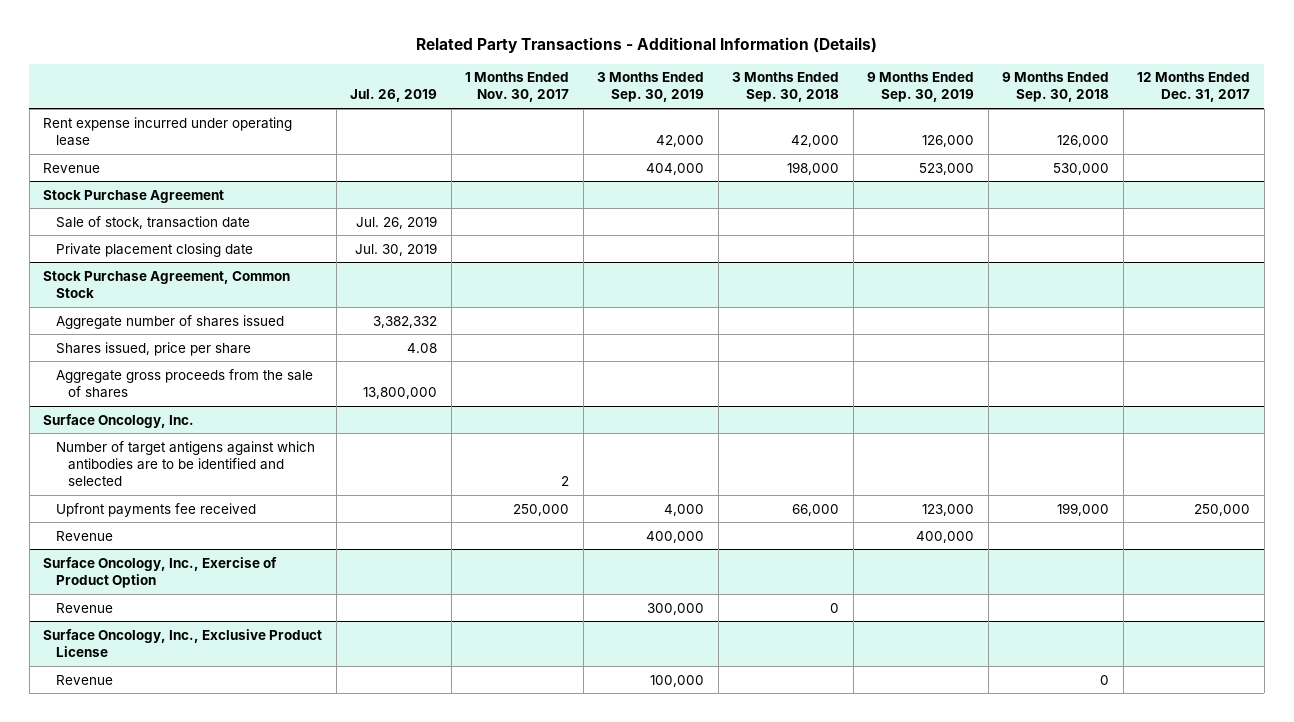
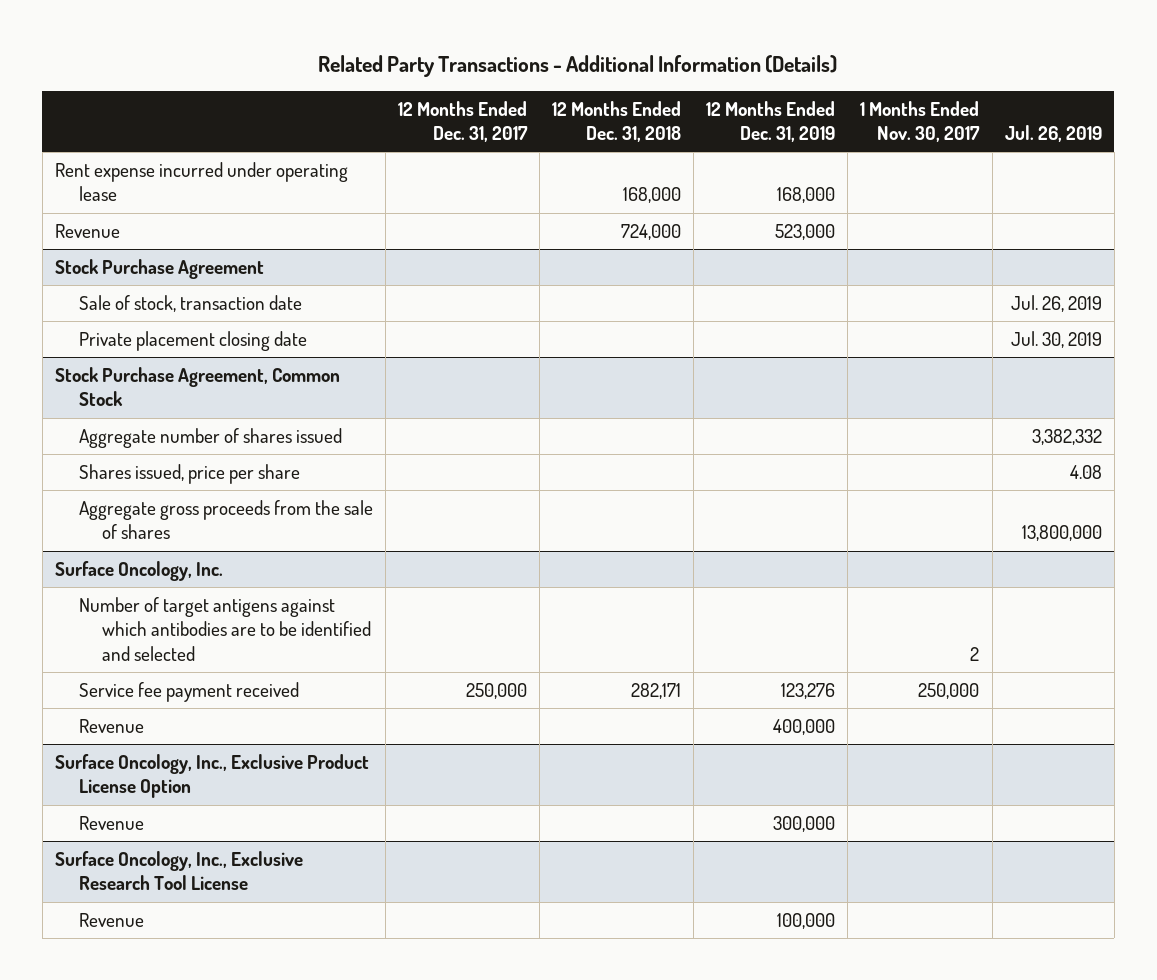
[597,72,705,103] 3 Months Ended Sep. 30, 2019 -> none
[732,72,840,103] 3 Months Ended Sep. 30, 2018 -> none
[867,72,975,103] 9 Months Ended Sep. 30, 2019 -> none
[1002,72,1110,103] 9 Months Ended Sep. 30, 2018 -> none
none -> [552,100,682,143] 12 Months Ended Dec. 31, 2018
none -> [706,100,836,143] 12 Months Ended Dec. 31, 2019
[55,502,256,517] Upfront payments fee received -> [78,681,299,702] Service fee payment received
[43,556,278,588] Surface Oncology, Inc., Exercise of Product Option -> none
[55,602,113,613] Revenue -> none
[43,628,323,657] Surface Oncology, Inc., Exclusive Product License -> [55,753,370,799] Surface Oncology, Inc., Exclusive Product License Option
none -> [55,850,304,891] Surface Oncology, Inc., Exclusive Research Tool License
none -> [78,912,144,927] Revenue

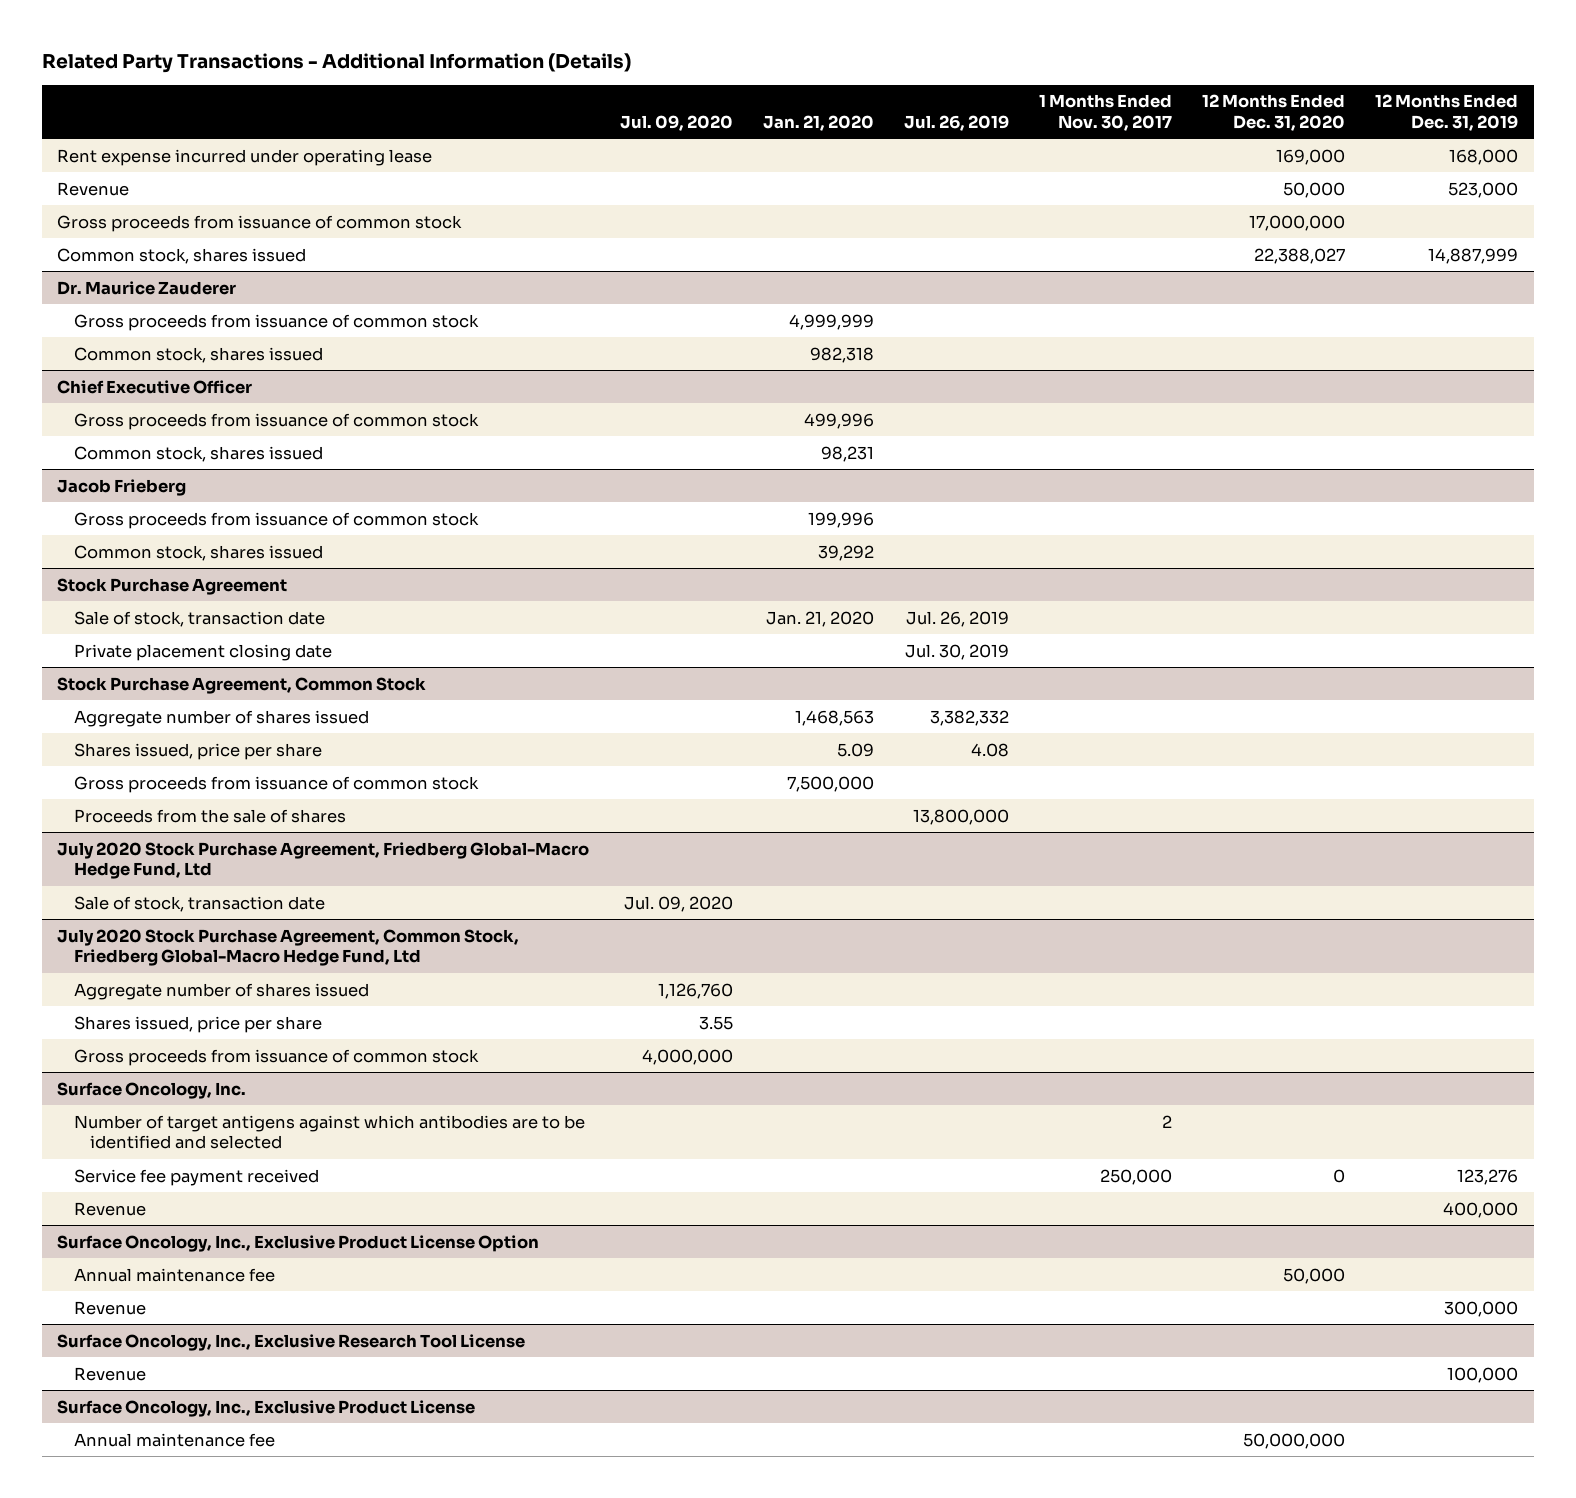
[397,100,528,143] 12 Months Ended Dec. 31, 2017 -> none
[552,100,682,143] 12 Months Ended Dec. 31, 2018 -> none
none -> [619,114,733,131] Jul. 09, 2020
none -> [762,114,874,131] Jan. 21, 2020
none -> [1202,94,1346,131] 12 Months Ended Dec. 31, 2020
none -> [57,214,463,232] Gross proceeds from issuance of common stock
none -> [57,247,307,264] Common stock, shares issued
none -> [57,280,237,295] Dr. Maurice Zauderer
none -> [73,313,479,331] Gross proceeds from issuance of common stock
none -> [73,346,323,363] Common stock, shares issued
none -> [57,379,253,394] Chief Executive Officer
none -> [73,412,479,430] Gross proceeds from issuance of common stock
none -> [73,445,323,462] Common stock, shares issued
none -> [57,478,187,496] Jacob Frieberg
none -> [73,511,479,529] Gross proceeds from issuance of common stock
none -> [73,544,323,561] Common stock, shares issued
none -> [73,775,479,793] Gross proceeds from issuance of common stock
[78,499,373,540] Aggregate gross proceeds from the sale of shares -> [73,808,346,823] Proceeds from the sale of shares
none -> [57,841,590,880] July 2020 Stock Purchase Agreement, Friedberg Global-Macro Hedge Fund, Ltd
none -> [73,895,325,912] Sale of stock, transaction date
none -> [57,928,520,967] July 2020 Stock Purchase Agreement, Common Stock, Friedberg Global-Macro Hedge Fund, Ltd
none -> [73,982,369,1000] Aggregate number of shares issued
none -> [73,1015,322,1033] Shares issued, price per share
none -> [73,1048,479,1066] Gross proceeds from issuance of common stock
none -> [73,1267,275,1282] Annual maintenance fee
none -> [57,1399,476,1417] Surface Oncology, Inc., Exclusive Product License
none -> [73,1432,275,1447] Annual maintenance fee

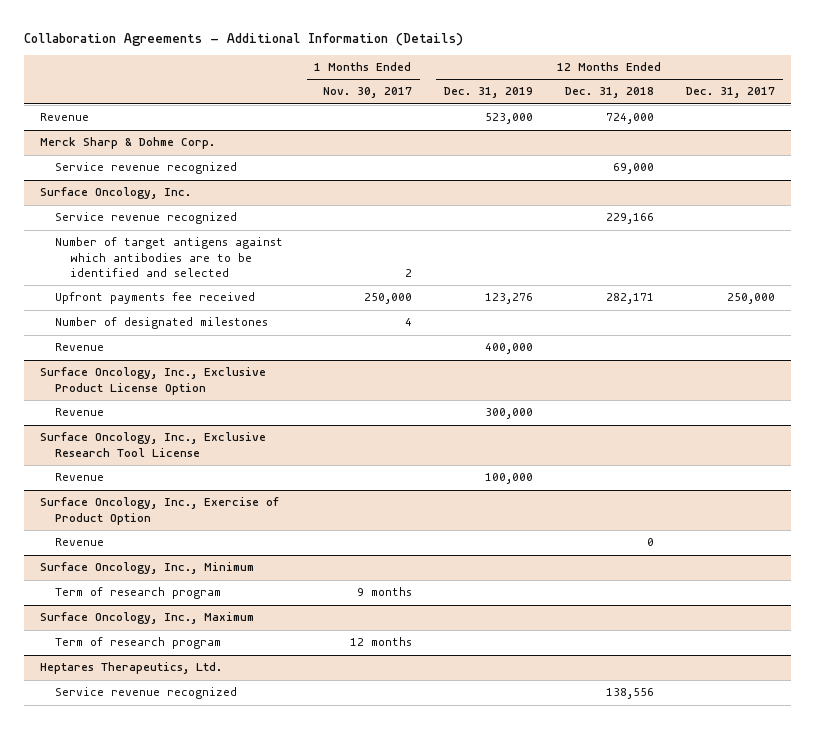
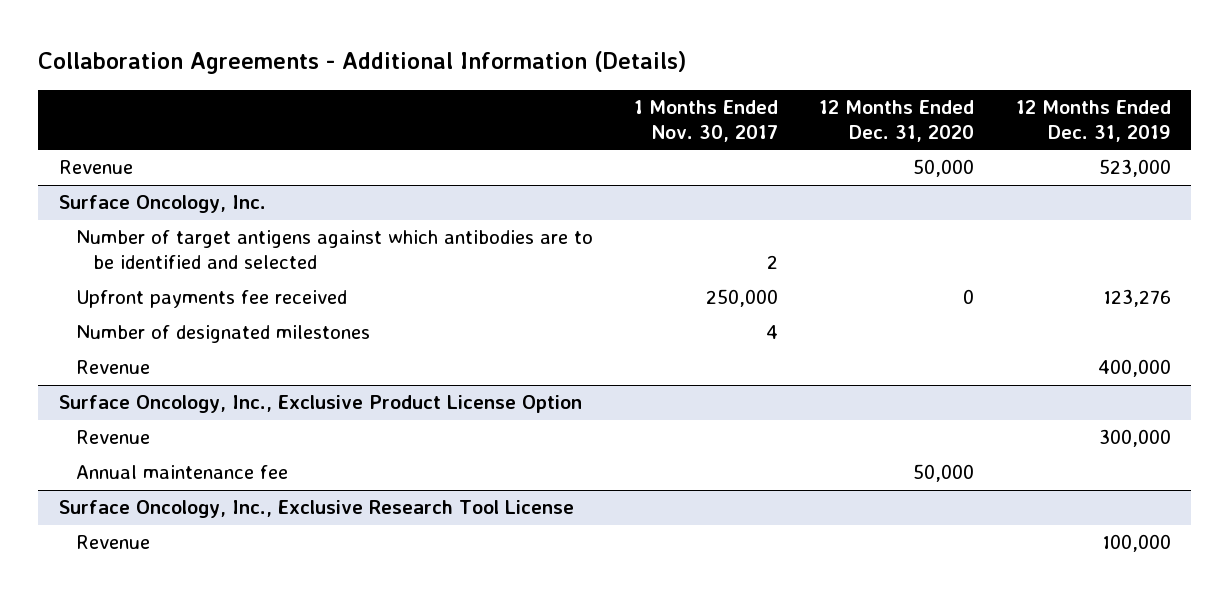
[564,87,654,99] Dec. 31, 2018 -> none
[685,87,775,99] Dec. 31, 2017 -> none
none -> [819,99,975,142] 12 Months Ended Dec. 31, 2020
[40,137,216,150] Merck Sharp & Dohme Corp. -> none
[54,162,237,175] Service revenue recognized -> none
[54,212,237,225] Service revenue recognized -> none
none -> [75,465,288,480] Annual maintenance fee
[40,497,280,525] Surface Oncology, Inc., Exercise of Product Option -> none
[54,538,104,547] Revenue -> none
[40,562,255,575] Surface Oncology, Inc., Minimum -> none
[54,587,221,600] Term of research program -> none
[40,612,255,625] Surface Oncology, Inc., Maximum -> none
[54,637,221,650] Term of research program -> none
[40,662,223,675] Heptares Therapeutics, Ltd. -> none
[54,687,237,700] Service revenue recognized -> none

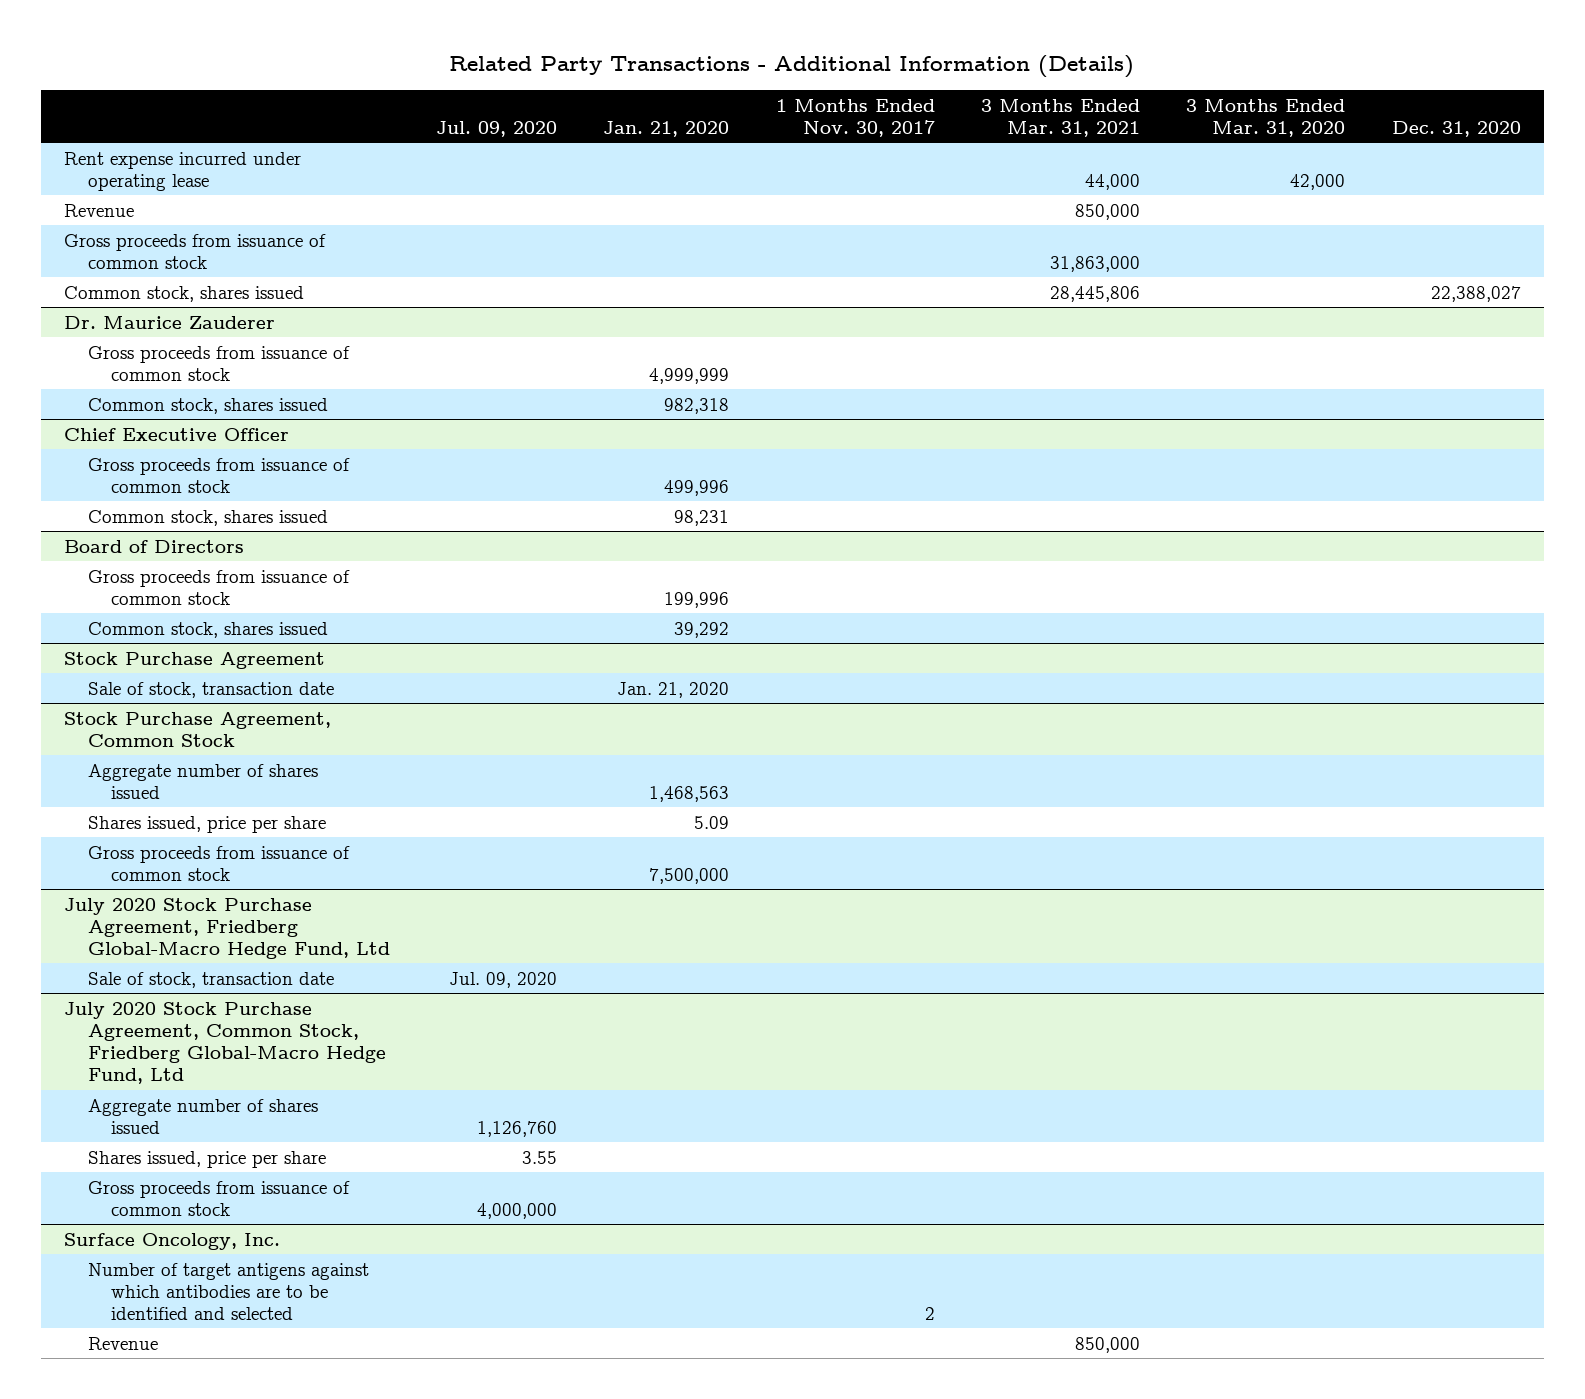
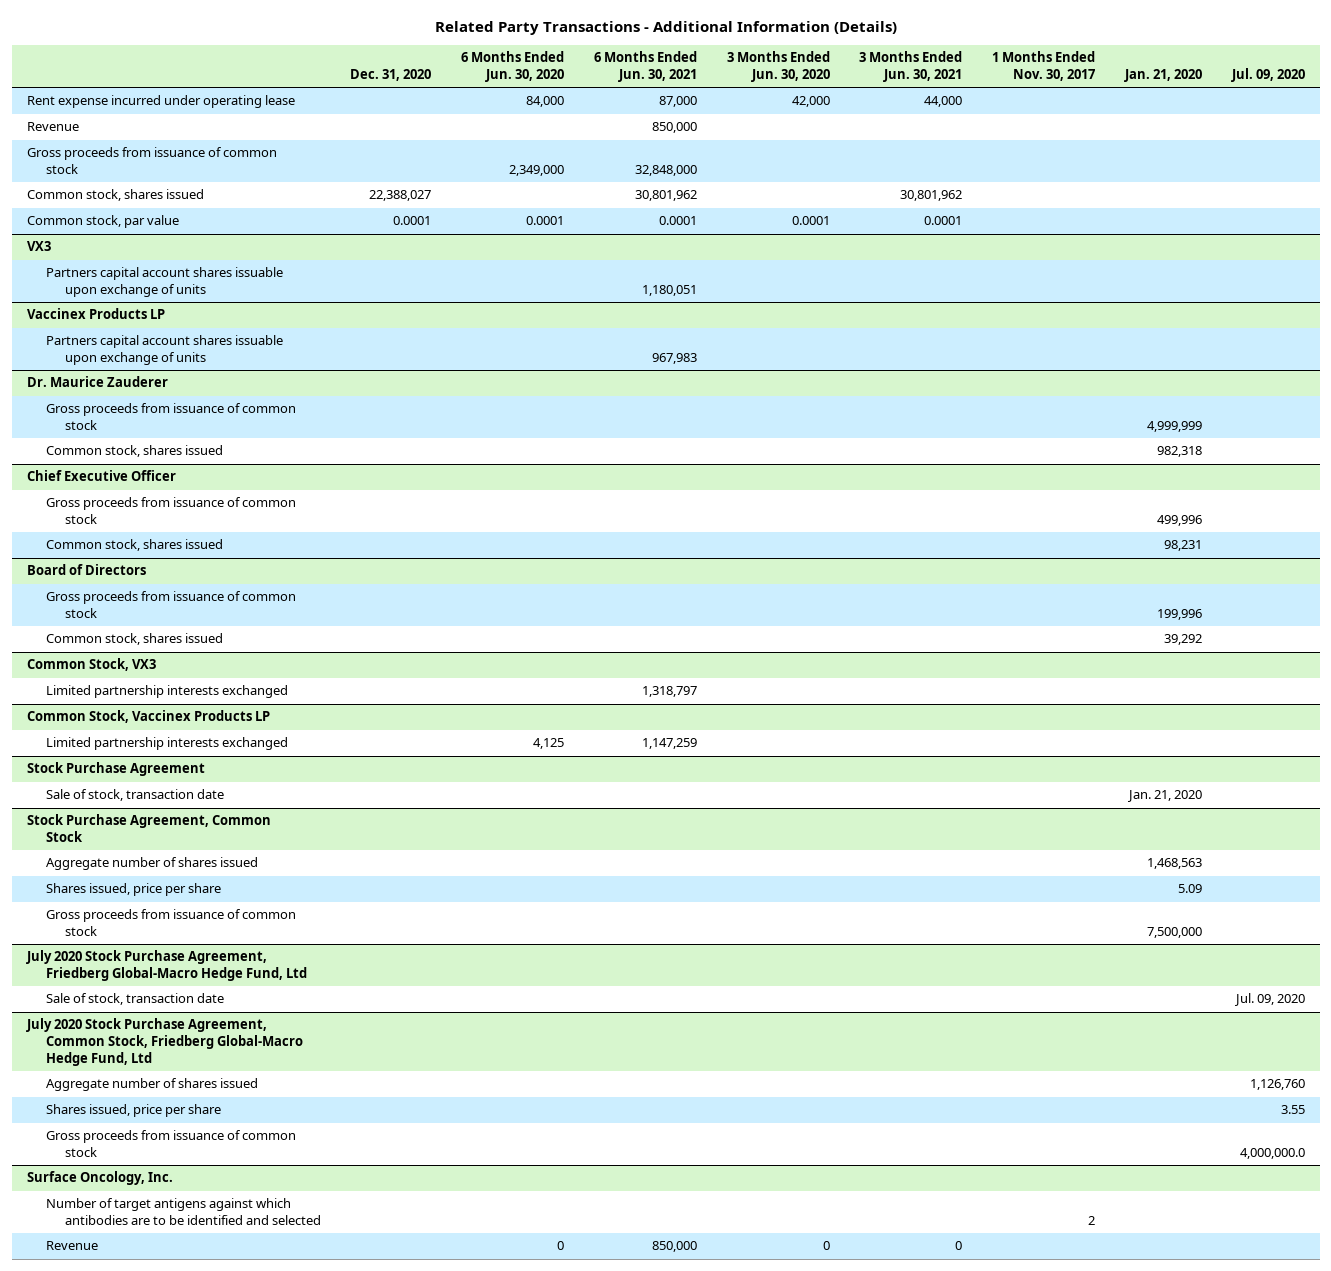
[981,98,1141,137] 3 Months Ended Mar. 31, 2021 -> none
[1186,98,1346,137] 3 Months Ended Mar. 31, 2020 -> none
none -> [461,51,565,82] 6 Months Ended Jun. 30, 2020
none -> [593,51,697,82] 6 Months Ended Jun. 30, 2021
none -> [726,51,830,82] 3 Months Ended Jun. 30, 2020
none -> [859,51,963,82] 3 Months Ended Jun. 30, 2021
none -> [26,215,179,229] Common stock, par value
none -> [26,241,51,252] VX3
none -> [45,267,283,298] Partners capital account shares issuable upon exchange of units
none -> [26,308,165,320] Vaccinex Products LP
none -> [45,335,283,366] Partners capital account shares issuable upon exchange of units
none -> [26,658,156,672] Common Stock, VX3
none -> [45,685,288,699] Limited partnership interests exchanged
none -> [26,710,270,724] Common Stock, Vaccinex Products LP
none -> [45,737,288,751] Limited partnership interests exchanged
[477,1202,558,1219] 4,000,000 -> [1239,1148,1305,1160] 4,000,000.0

